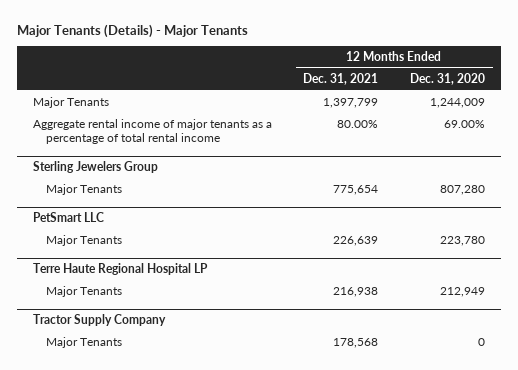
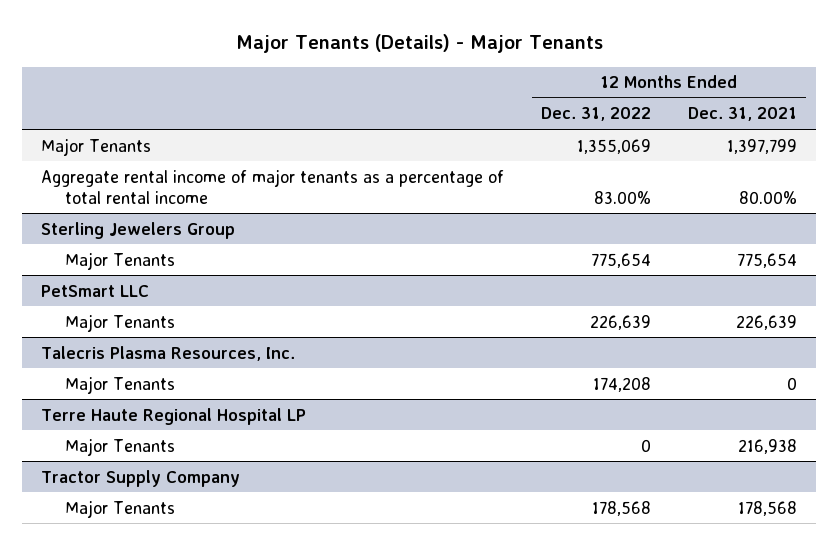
[410,72,486,85] Dec. 31, 2020 -> none
none -> [540,107,651,122] Dec. 31, 2022
none -> [40,345,295,361] Talecris Plasma Resources, Inc.
none -> [65,375,176,394] Major Tenants

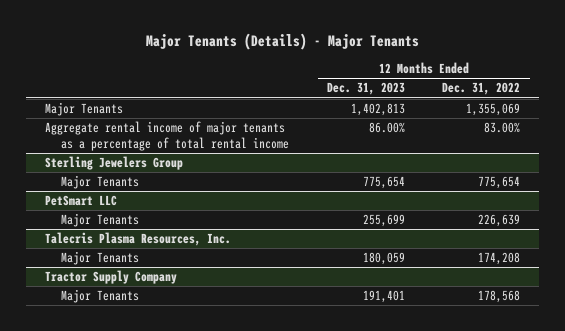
[687,107,797,122] Dec. 31, 2021 -> none
none -> [326,82,405,96] Dec. 31, 2023
[40,407,306,425] Terre Haute Regional Hospital LP -> none
[65,437,176,456] Major Tenants -> none

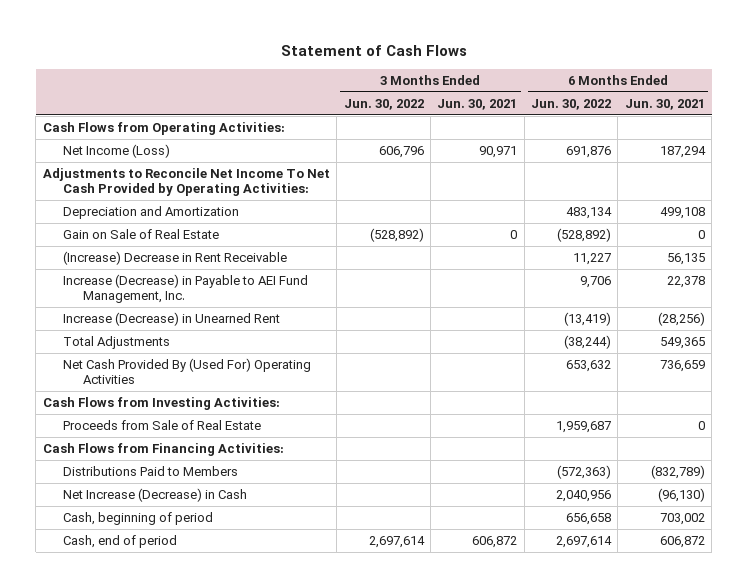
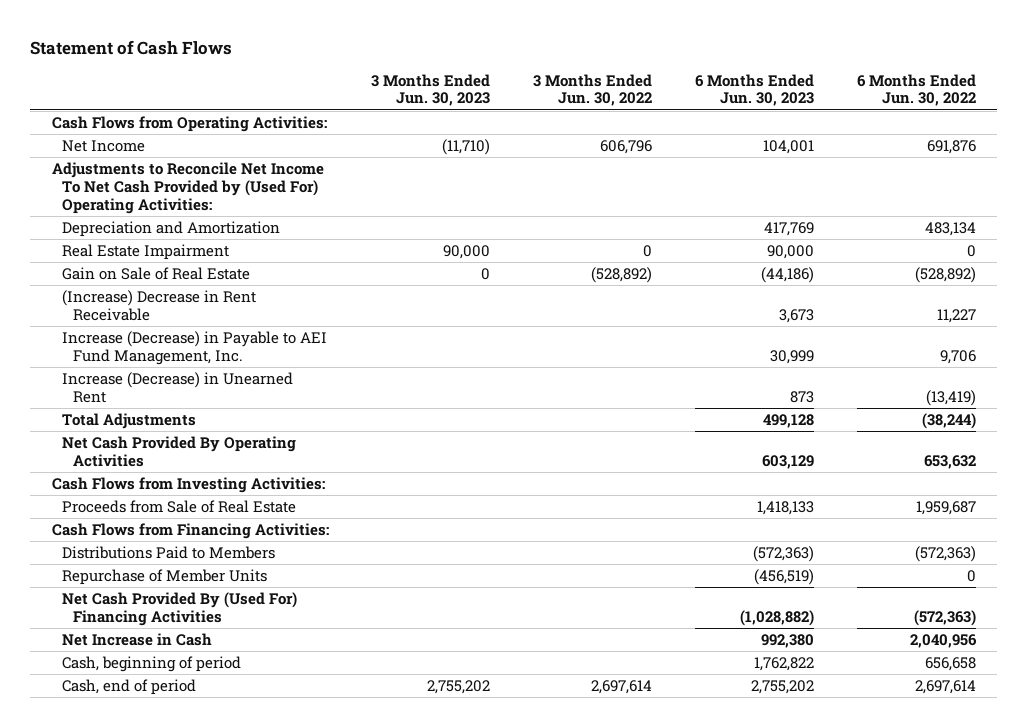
[437,99,518,111] Jun. 30, 2021 -> none
[624,99,705,111] Jun. 30, 2021 -> none
none -> [371,73,491,107] 3 Months Ended Jun. 30, 2023
none -> [694,73,814,107] 6 Months Ended Jun. 30, 2023
[62,144,170,159] Net Income (Loss) -> [62,139,146,152] Net Income
[42,168,330,197] Adjustments to Reconcile Net Income To Net Cash Provided by Operating Activities: -> [51,161,324,214] Adjustments to Reconcile Net Income To Net Cash Provided by (Used For) Operating Activities:
none -> [62,243,230,260] Real Estate Impairment
[62,358,311,385] Net Cash Provided By (Used For) Operating Activities -> [62,435,297,467] Net Cash Provided By Operating Activities
none -> [62,568,268,585] Repurchase of Member Units
none -> [62,591,298,626] Net Cash Provided By (Used For) Financing Activities
[62,488,247,503] Net Increase (Decrease) in Cash -> [62,632,213,646] Net Increase in Cash

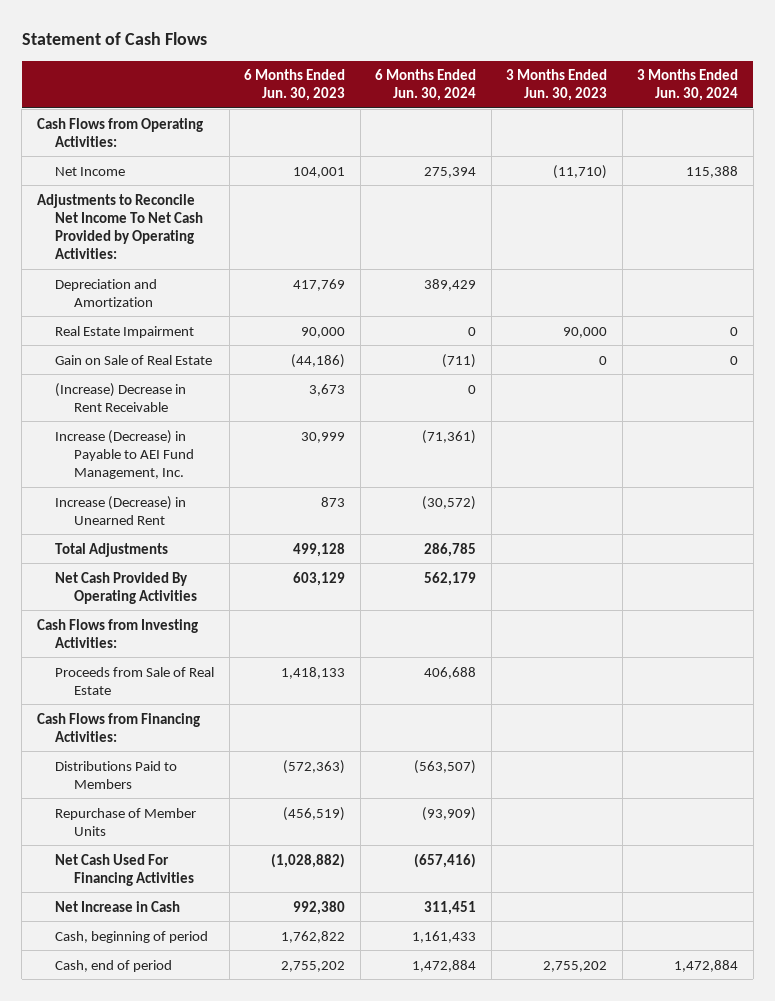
[533,73,653,107] 3 Months Ended Jun. 30, 2022 -> none
[856,73,976,107] 6 Months Ended Jun. 30, 2022 -> none
none -> [375,69,477,102] 6 Months Ended Jun. 30, 2024
none -> [637,69,739,102] 3 Months Ended Jun. 30, 2024
[51,161,324,214] Adjustments to Reconcile Net Income To Net Cash Provided by (Used For) Operating Activities: -> [36,193,204,260] Adjustments to Reconcile Net Income To Net Cash Provided by Operating Activities:
[62,591,298,626] Net Cash Provided By (Used For) Financing Activities -> [55,853,195,886] Net Cash Used For Financing Activities

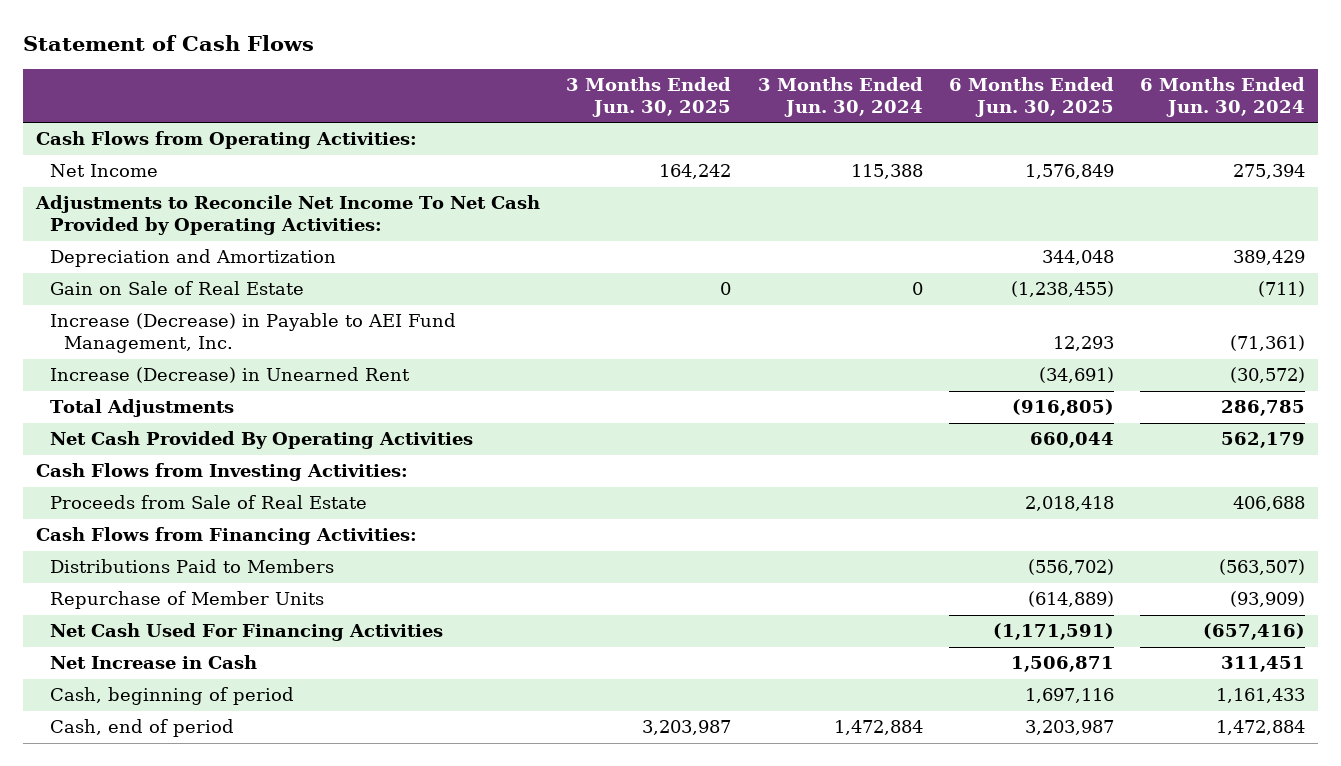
[244,69,346,102] 6 Months Ended Jun. 30, 2023 -> none
[506,69,608,102] 3 Months Ended Jun. 30, 2023 -> none
none -> [566,77,732,118] 3 Months Ended Jun. 30, 2025
none -> [948,77,1114,118] 6 Months Ended Jun. 30, 2025
[55,325,195,338] Real Estate Impairment -> none
[55,382,187,412] (Increase) Decrease in Rent Receivable -> none

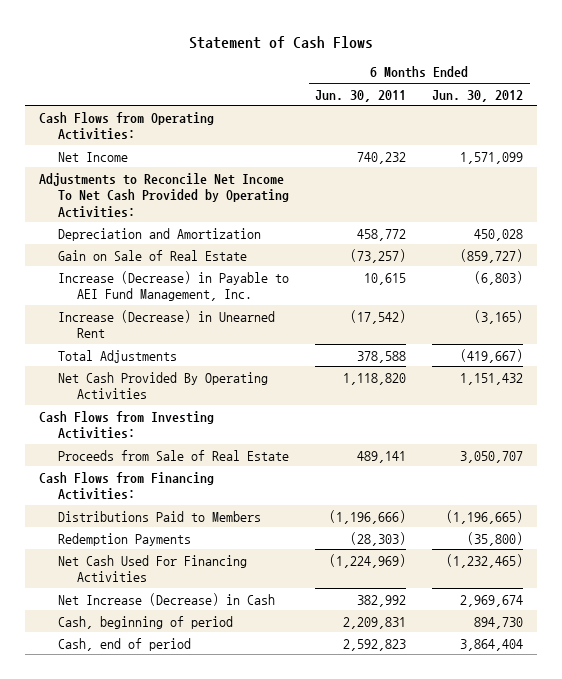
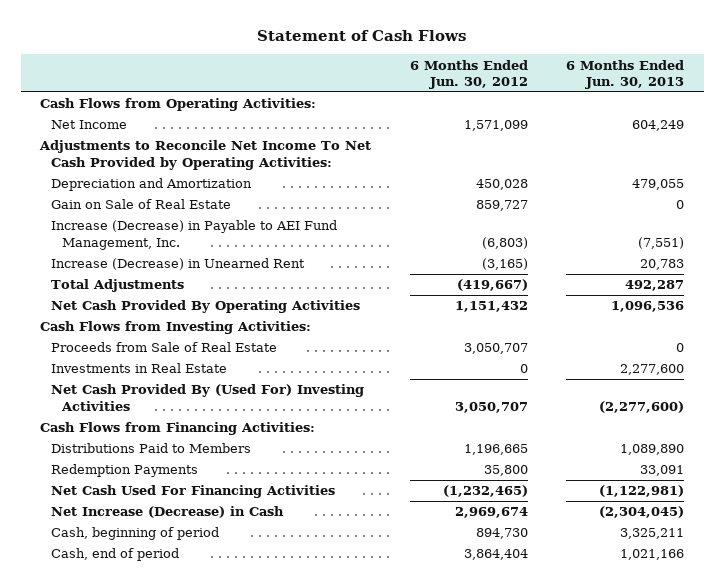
[315,89,407,102] Jun. 30, 2011 -> none
none -> [566,59,685,90] 6 Months Ended Jun. 30, 2013
[460,248,524,263] (859,727) -> [475,200,528,212] 859,727
none -> [50,363,227,374] Investments in Real Estate
none -> [50,384,364,411] Net Cash Provided By (Used For) Investing Activities
[446,509,524,524] (1,196,665) -> [463,444,528,456] 1,196,665
[467,531,524,546] (35,800) -> [483,465,528,477] 35,800

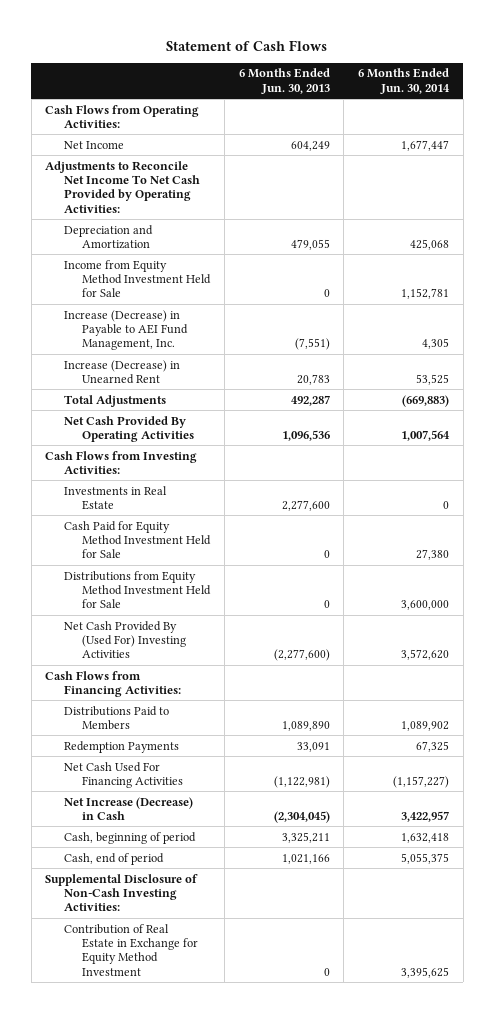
[409,59,528,90] 6 Months Ended Jun. 30, 2012 -> none
none -> [357,68,450,94] 6 Months Ended Jun. 30, 2014
[50,199,231,210] Gain on Sale of Real Estate -> none
none -> [63,259,212,298] Income from Equity Method Investment Held for Sale
[50,342,277,353] Proceeds from Sale of Real Estate -> none
none -> [63,520,212,559] Cash Paid for Equity Method Investment Held for Sale
none -> [63,570,212,609] Distributions from Equity Method Investment Held for Sale
none -> [45,873,199,912] Supplemental Disclosure of Non-Cash Investing Activities:
none -> [63,923,199,976] Contribution of Real Estate in Exchange for Equity Method Investment

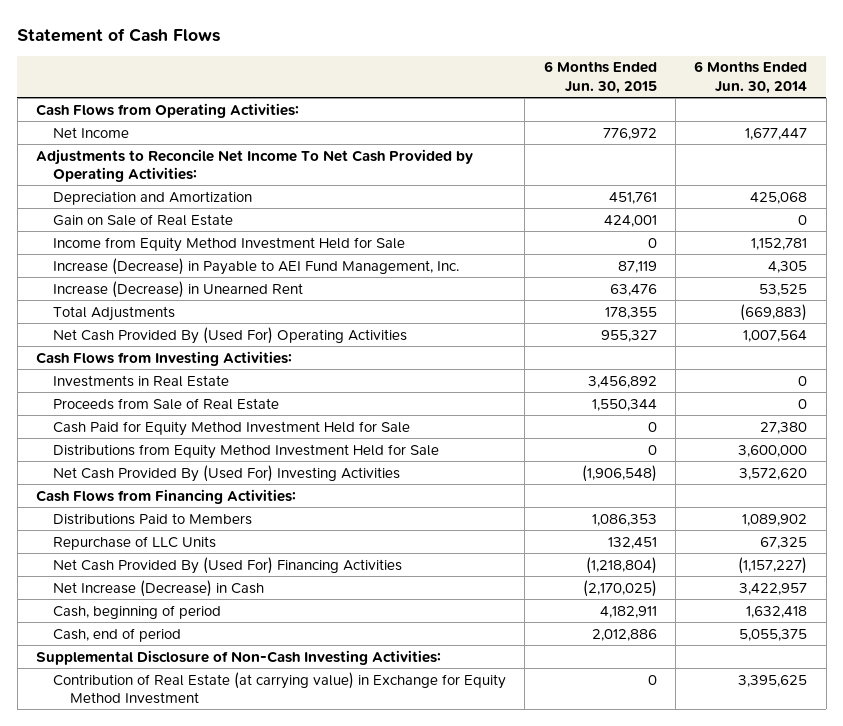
[238,68,330,94] 6 Months Ended Jun. 30, 2013 -> none
none -> [543,61,657,94] 6 Months Ended Jun. 30, 2015
none -> [52,213,233,226] Gain on Sale of Real Estate
[63,415,195,442] Net Cash Provided By Operating Activities -> [52,326,407,344] Net Cash Provided By (Used For) Operating Activities
none -> [52,397,279,410] Proceeds from Sale of Real Estate
[63,740,179,753] Redemption Payments -> [52,535,216,550] Repurchase of LLC Units
[63,761,184,788] Net Cash Used For Financing Activities -> [52,556,402,574] Net Cash Provided By (Used For) Financing Activities
[63,923,199,976] Contribution of Real Estate in Exchange for Equity Method Investment -> [52,671,506,704] Contribution of Real Estate (at carrying value) in Exchange for Equity Method Investment

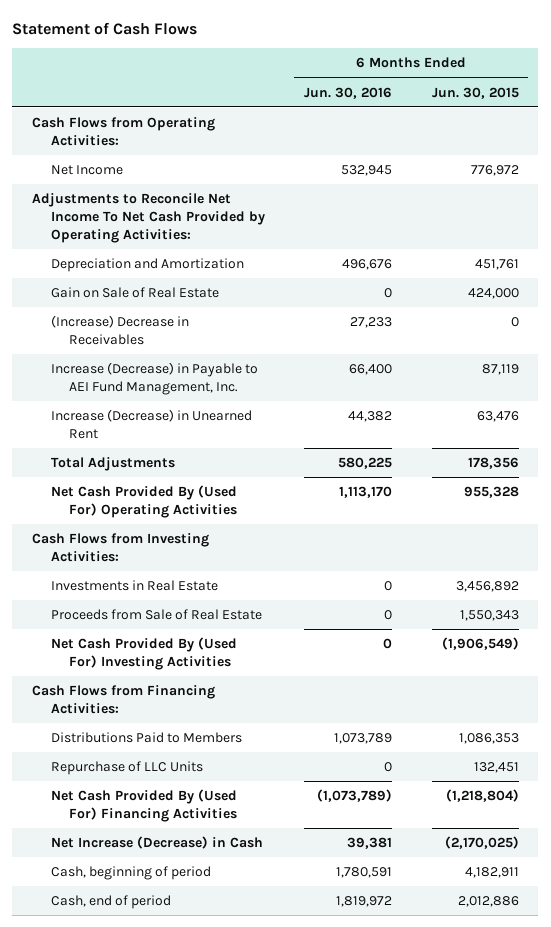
[694,61,808,94] 6 Months Ended Jun. 30, 2014 -> none
none -> [304,86,393,99] Jun. 30, 2016
[52,236,405,252] Income from Equity Method Investment Held for Sale -> none
[603,214,657,227] 424,001 -> [467,288,519,300] 424,000
none -> [50,315,189,346] (Increase) Decrease in Receivables
[604,306,657,319] 178,355 -> [467,457,519,470] 178,356
[600,329,657,342] 955,327 -> [463,486,519,499] 955,328
[52,420,410,436] Cash Paid for Equity Method Investment Held for Sale -> none
[52,443,439,459] Distributions from Equity Method Investment Held for Sale -> none
[591,398,657,411] 1,550,344 -> [459,610,519,622] 1,550,343
[581,464,657,482] (1,906,548) -> [441,637,519,651] (1,906,549)
[36,649,442,665] Supplemental Disclosure of Non-Cash Investing Activities: -> none
[52,671,506,704] Contribution of Real Estate (at carrying value) in Exchange for Equity Method Investment -> none

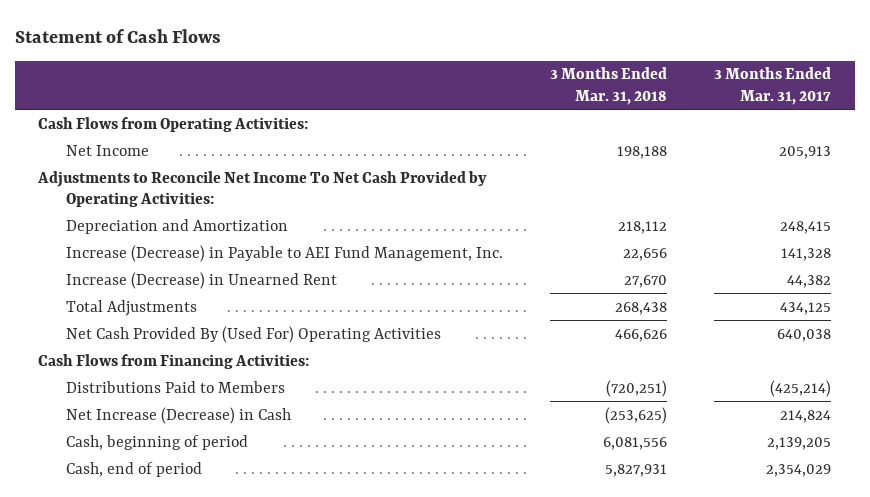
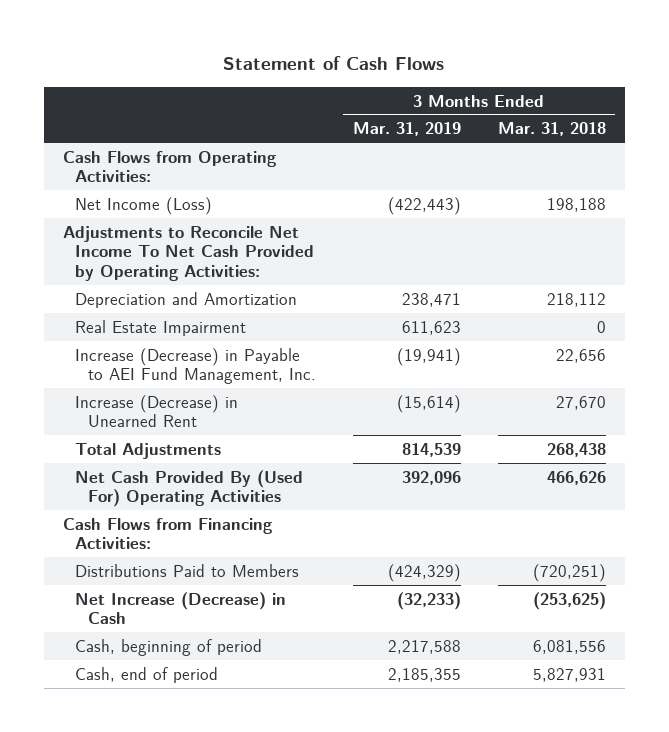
[714,67,832,105] 3 Months Ended Mar. 31, 2017 -> none
none -> [352,122,461,137] Mar. 31, 2019
[65,144,149,156] Net Income -> [75,196,213,215] Net Income (Loss)
none -> [75,319,247,336] Real Estate Impairment

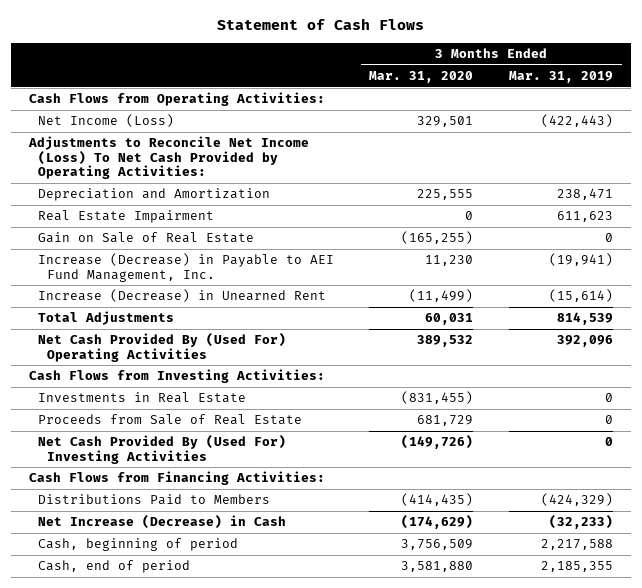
[497,122,606,137] Mar. 31, 2018 -> none
none -> [369,71,474,84] Mar. 31, 2020
[62,225,315,282] Adjustments to Reconcile Net Income To Net Cash Provided by Operating Activities: -> [27,136,309,180] Adjustments to Reconcile Net Income (Loss) To Net Cash Provided by Operating Activities:
none -> [37,232,254,244] Gain on Sale of Real Estate
none -> [28,369,325,384] Cash Flows from Investing Activities:
none -> [37,392,246,404] Investments in Real Estate
none -> [37,414,302,426] Proceeds from Sale of Real Estate
none -> [37,435,286,464] Net Cash Provided By (Used For) Investing Activities

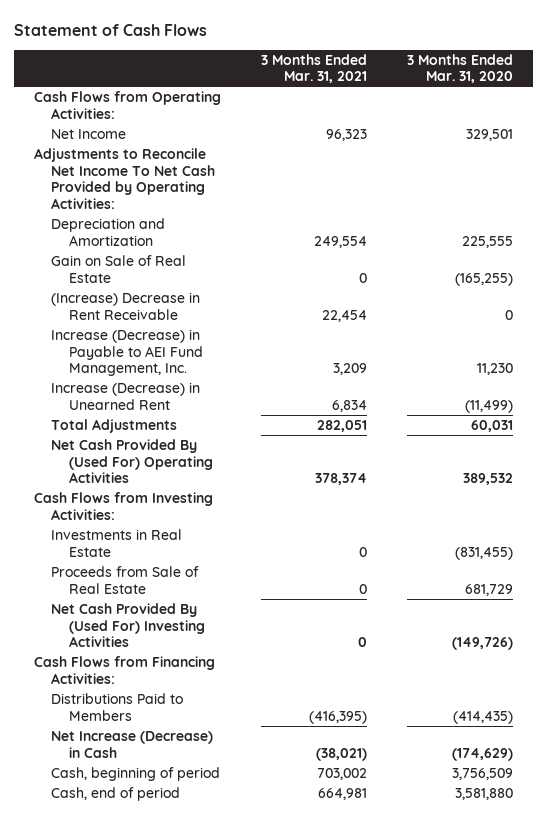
[509,71,614,84] Mar. 31, 2019 -> none
none -> [260,53,367,84] 3 Months Ended Mar. 31, 2021
[37,114,174,128] Net Income (Loss) -> [51,129,127,140] Net Income
[27,136,309,180] Adjustments to Reconcile Net Income (Loss) To Net Cash Provided by Operating Activities: -> [33,148,216,209] Adjustments to Reconcile Net Income To Net Cash Provided by Operating Activities:
[37,210,214,224] Real Estate Impairment -> none
none -> [51,292,201,320] (Increase) Decrease in Rent Receivable

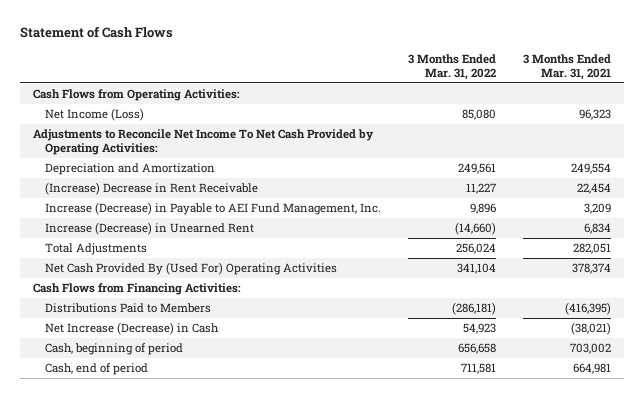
[406,53,513,84] 3 Months Ended Mar. 31, 2020 -> none
none -> [408,54,497,80] 3 Months Ended Mar. 31, 2022
[51,129,127,140] Net Income -> [45,108,145,122] Net Income (Loss)
[51,255,187,283] Gain on Sale of Real Estate -> none
[33,492,213,520] Cash Flows from Investing Activities: -> none
[51,529,183,557] Investments in Real Estate -> none
[51,566,200,594] Proceeds from Sale of Real Estate -> none
[51,603,206,648] Net Cash Provided By (Used For) Investing Activities -> none

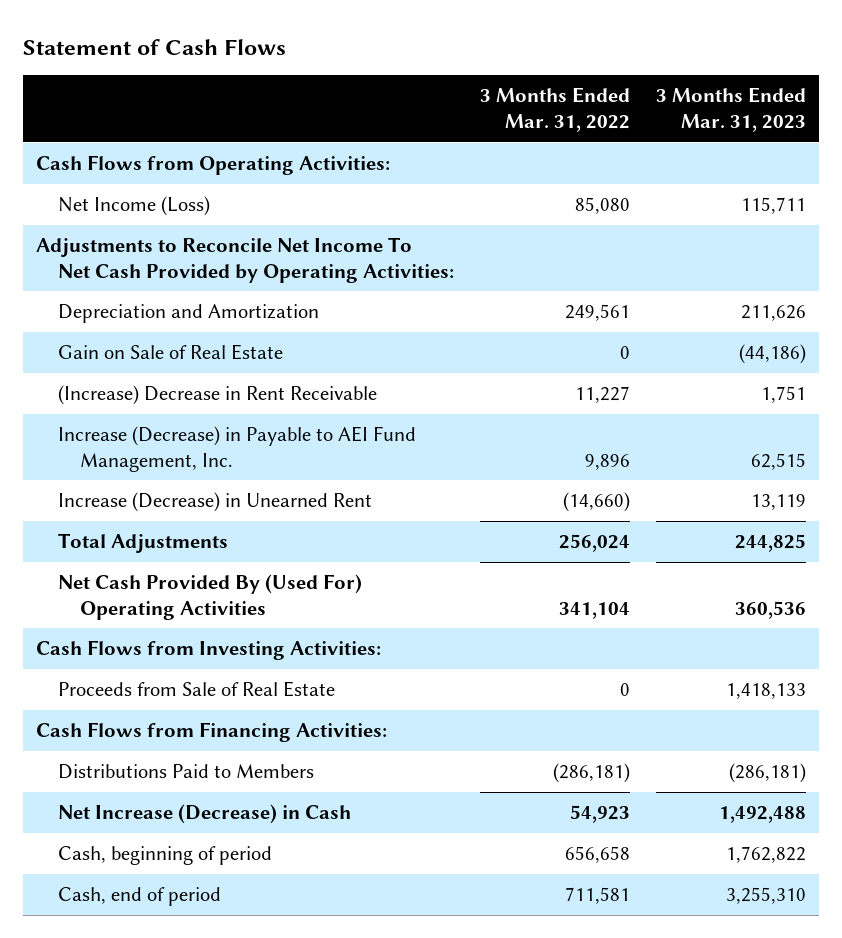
[522,54,611,80] 3 Months Ended Mar. 31, 2021 -> none
none -> [655,87,806,132] 3 Months Ended Mar. 31, 2023
none -> [57,343,283,360] Gain on Sale of Real Estate
none -> [35,639,381,660] Cash Flows from Investing Activities:
none -> [57,680,335,697] Proceeds from Sale of Real Estate

